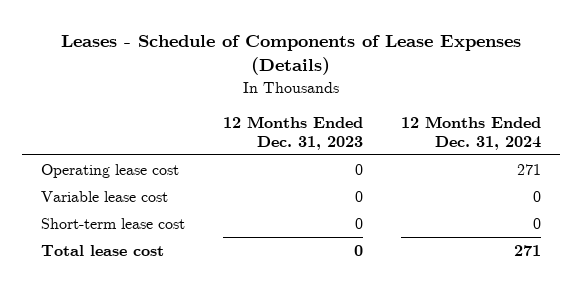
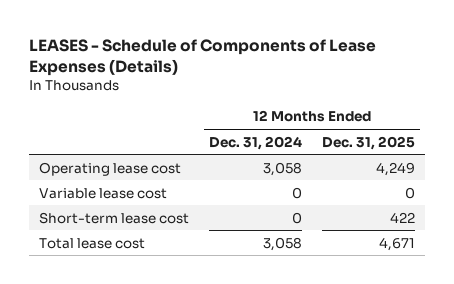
[61,34,522,76] Leases - Schedule of Components of Lease Expenses (Details) -> [29,38,377,76] LEASES - Schedule of Components of Lease Expenses (Details)
[223,115,364,150] 12 Months Ended Dec. 31, 2023 -> none
none -> [321,135,415,150] Dec. 31, 2025
[517,164,542,176] 271 -> [263,161,303,176] 3,058
[514,245,542,257] 271 -> [263,236,303,251] 3,058

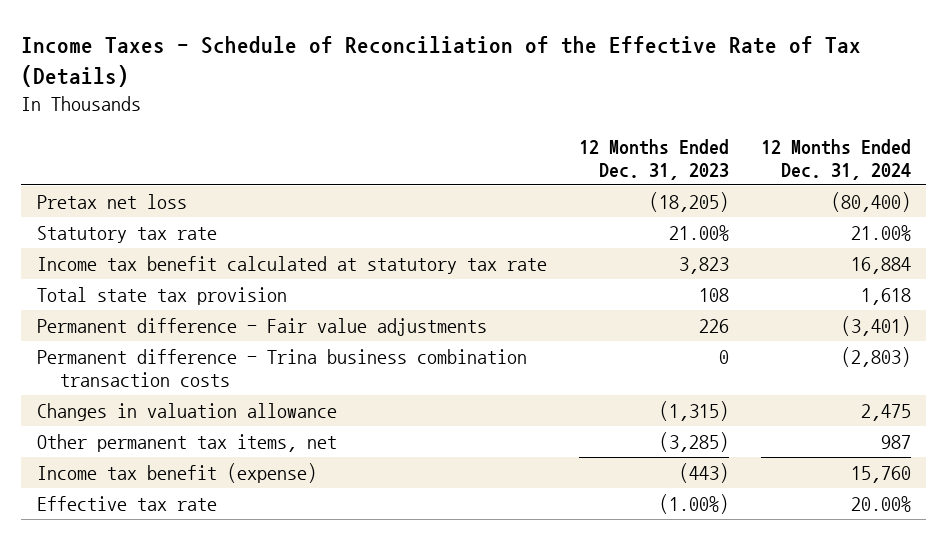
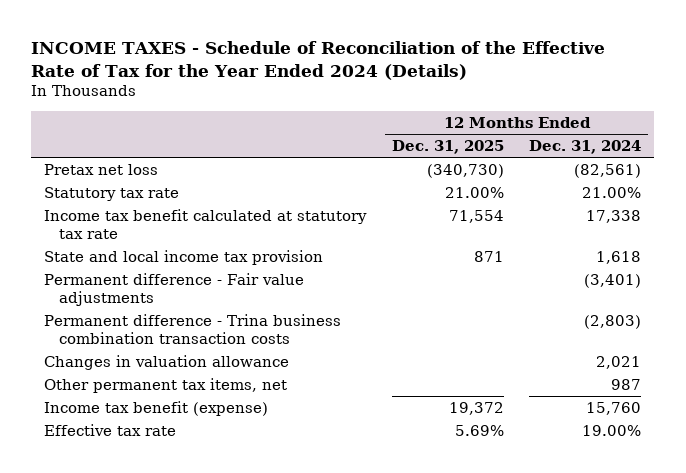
[20,36,861,88] Income Taxes - Schedule of Reconciliation of the Effective Rate of Tax (Details) -> [31,40,606,80] INCOME TAXES - Schedule of Reconciliation of the Effective Rate of Tax for the Year Ended 2024 (Details)
[578,138,729,180] 12 Months Ended Dec. 31, 2023 -> none
none -> [391,139,504,154] Dec. 31, 2025
[830,192,911,213] (80,400) -> [574,163,642,178] (82,561)
[850,257,911,275] 16,884 -> [586,209,642,223] 17,338
[36,287,287,306] Total state tax provision -> [44,249,324,265] State and local income tax provision
[860,404,911,422] 2,475 -> [596,355,642,369] 2,021
[850,496,911,513] 20.00% -> [582,424,642,436] 19.00%

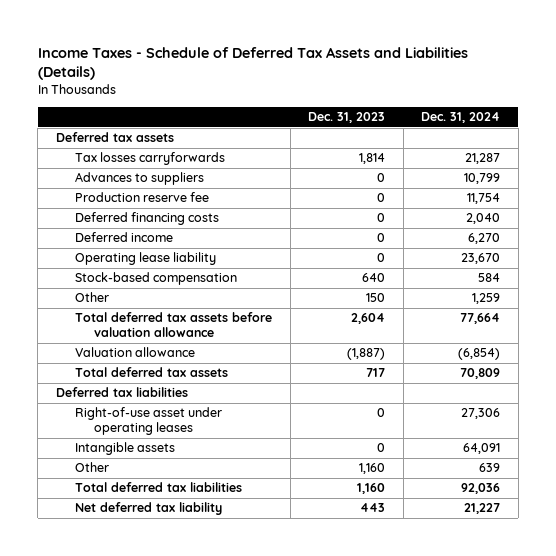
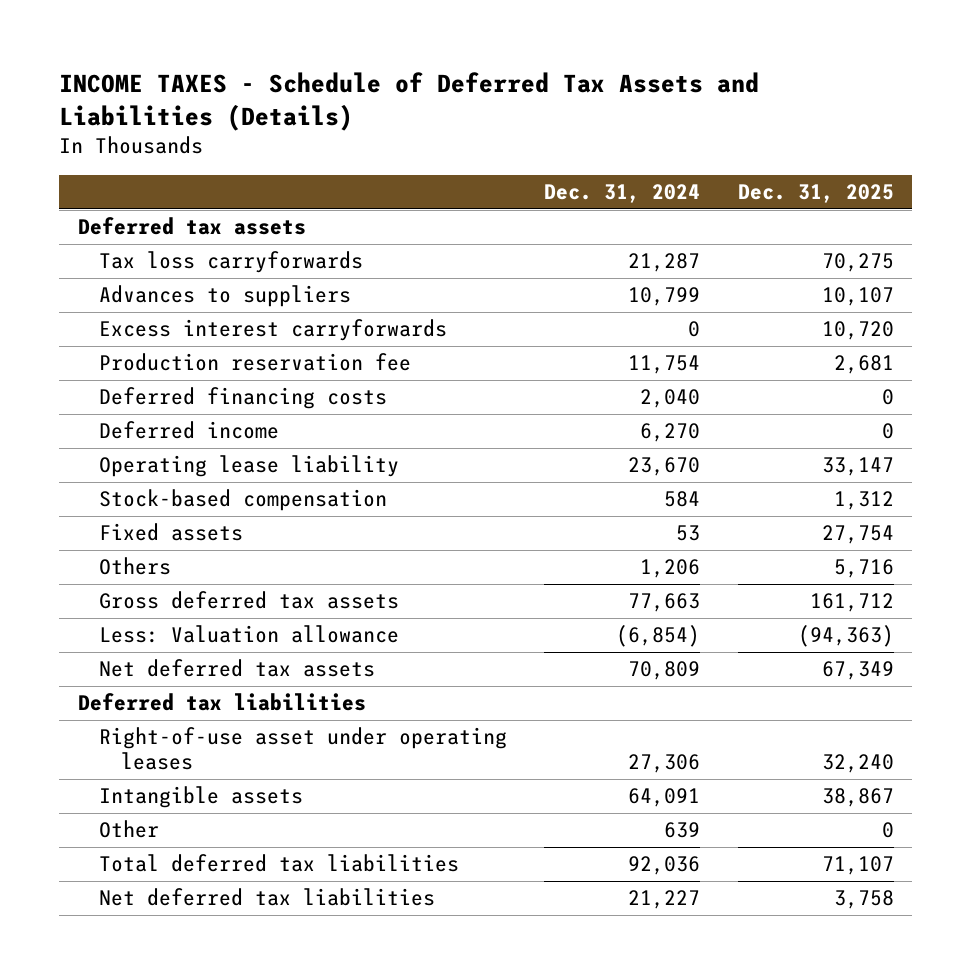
[37,46,468,81] Income Taxes - Schedule of Deferred Tax Assets and Liabilities (Details) -> [58,71,759,131] INCOME TAXES - Schedule of Deferred Tax Assets and Liabilities (Details)
[308,112,386,124] Dec. 31, 2023 -> none
none -> [737,184,894,204] Dec. 31, 2025
[75,152,226,166] Tax losses carryforwards -> [99,251,364,274] Tax loss carryforwards
none -> [99,319,448,342] Excess interest carryforwards
[75,192,210,203] Production reserve fee -> [99,353,412,372] Production reservation fee
none -> [99,523,244,542] Fixed assets
[75,292,110,303] Other -> [99,557,172,576] Others
[472,293,501,305] 1,259 -> [640,559,701,579] 1,206
[75,312,273,338] Total deferred tax assets before valuation allowance -> [99,591,400,610] Gross deferred tax assets
[460,313,501,325] 77,664 -> [628,593,701,613] 77,663
[75,347,196,358] Valuation allowance -> [99,625,400,644] Less: Valuation allowance
[75,367,229,378] Total deferred tax assets -> [99,659,376,678] Net deferred tax assets
[75,502,223,516] Net deferred tax liability -> [99,888,436,907] Net deferred tax liabilities

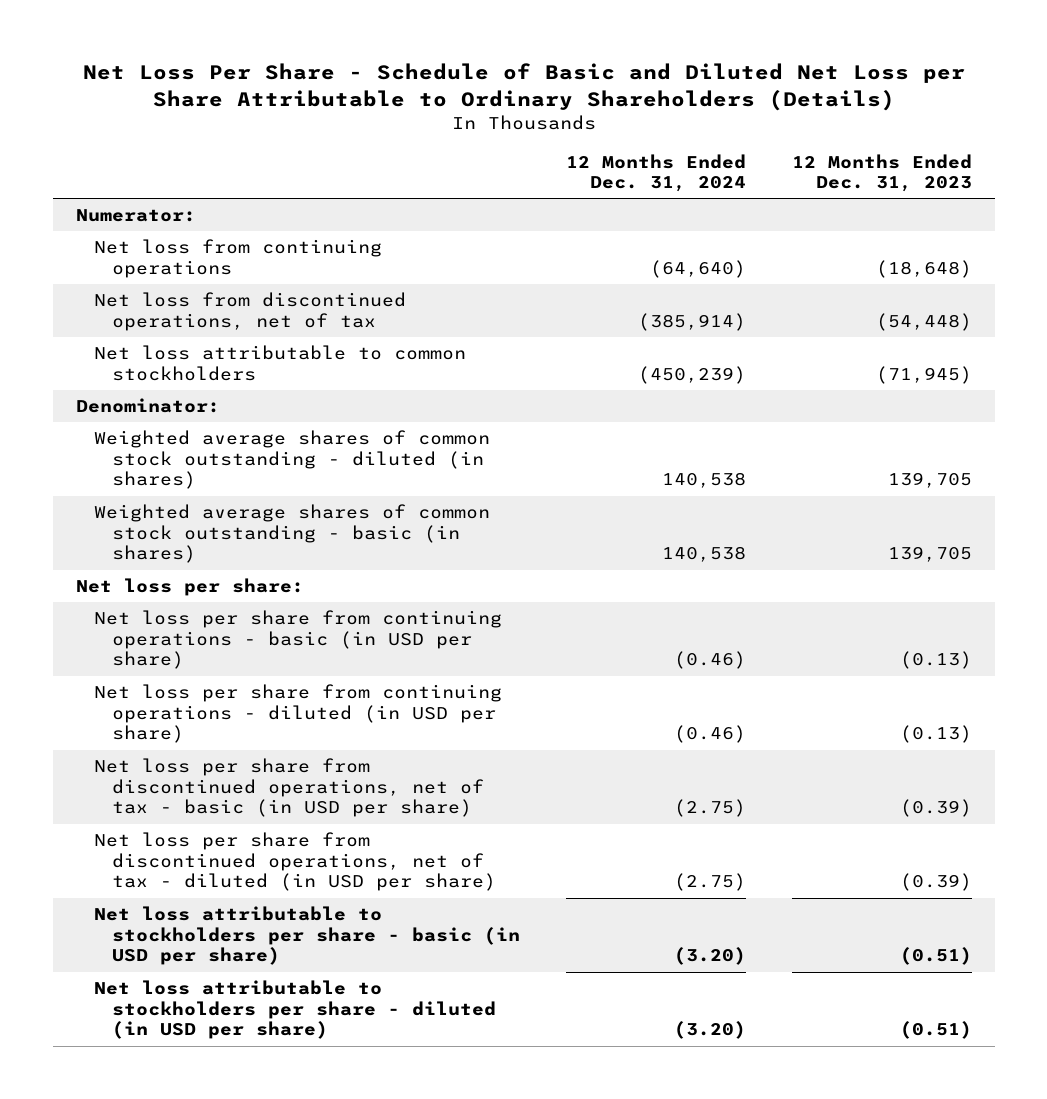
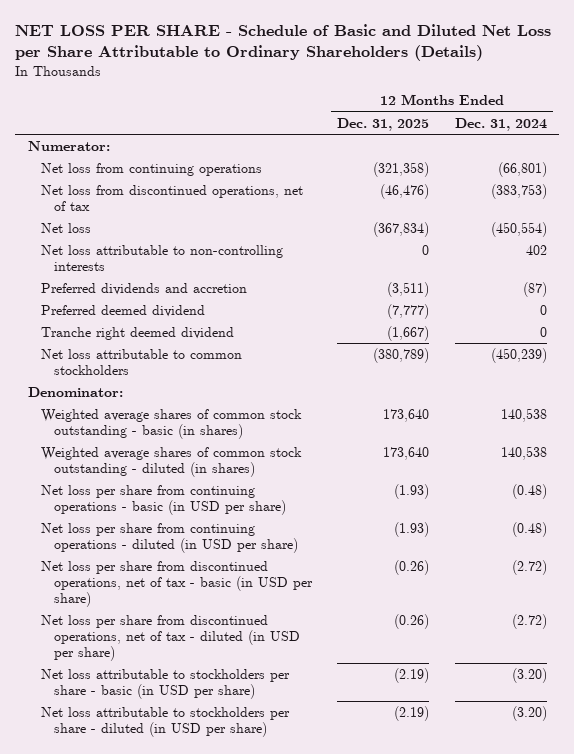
[82,63,965,111] Net Loss Per Share - Schedule of Basic and Diluted Net Loss per Share Attributable to Ordinary Shareholders (Details) -> [14,24,551,62] NET LOSS PER SHARE - Schedule of Basic and Diluted Net Loss per Share Attributable to Ordinary Shareholders (Details)
[791,153,972,193] 12 Months Ended Dec. 31, 2023 -> none
none -> [337,117,430,131] Dec. 31, 2025
[649,259,746,278] (64,640) -> [497,161,547,177] (66,801)
[637,312,746,331] (385,914) -> [490,183,547,199] (383,753)
none -> [40,222,91,233] Net loss
none -> [40,244,283,271] Net loss attributable to non-controlling interests
none -> [40,282,247,295] Preferred dividends and accretion
none -> [40,304,205,317] Preferred deemed dividend
none -> [40,326,234,340] Tranche right deemed dividend
[75,577,304,596] Net loss per share: -> none
[93,429,490,490] Weighted average shares of common stock outstanding - diluted (in shares) -> [40,446,302,477] Weighted average shares of common stock outstanding - diluted (in shares)
[673,651,746,670] (0.46) -> [511,483,547,499] (0.48)
[673,725,746,744] (0.46) -> [511,521,547,537] (0.48)
[673,799,746,818] (2.75) -> [511,559,547,575] (2.72)
[673,873,746,892] (2.75) -> [511,613,547,629] (2.72)

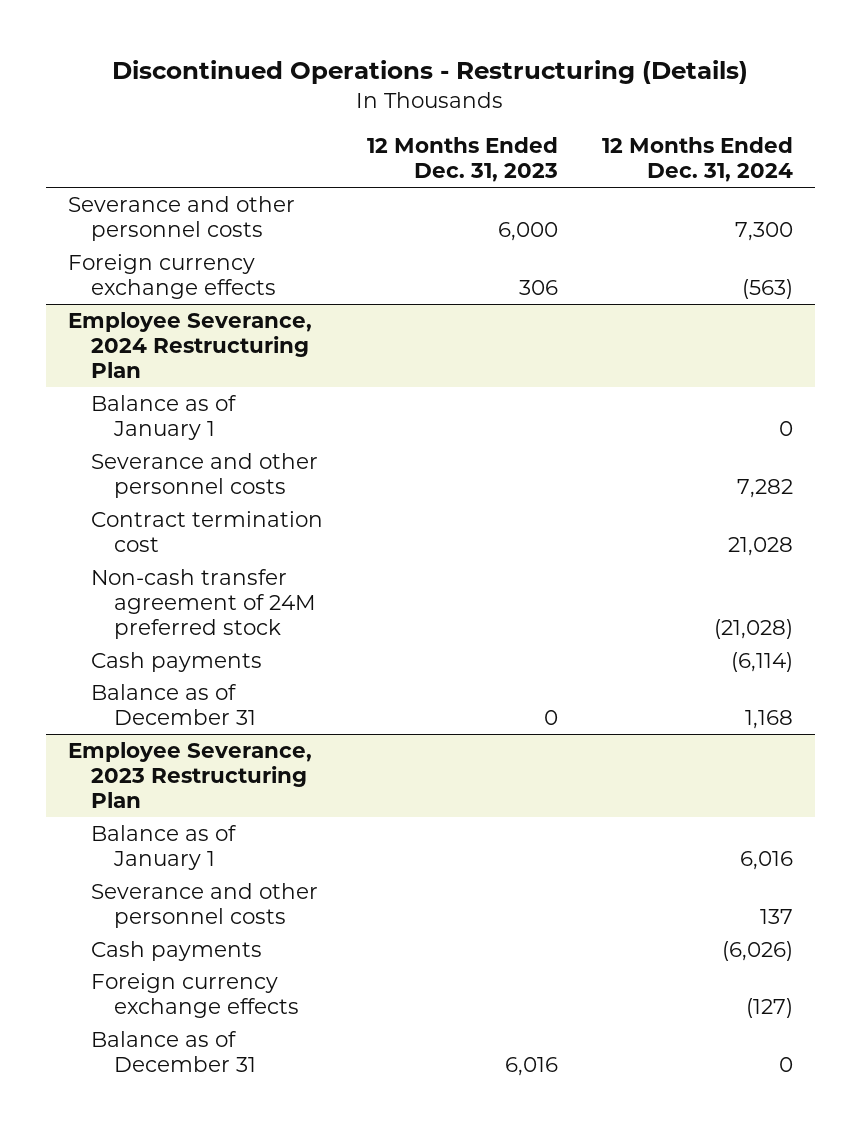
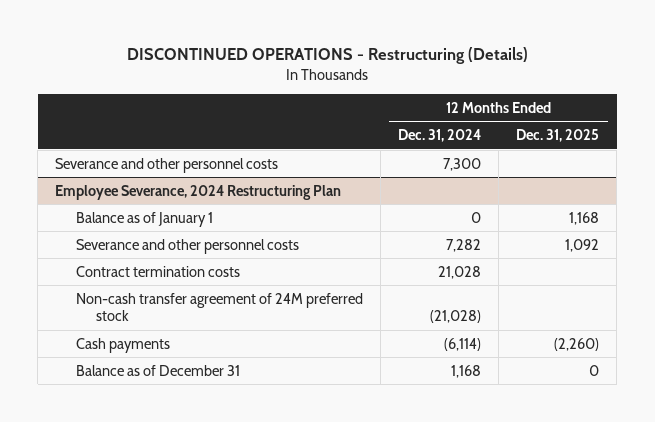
[112,60,749,85] Discontinued Operations - Restructuring (Details) -> [127,47,529,65] DISCONTINUED OPERATIONS - Restructuring (Details)
[366,137,558,183] 12 Months Ended Dec. 31, 2023 -> none
none -> [516,129,600,143] Dec. 31, 2025
[68,253,276,299] Foreign currency exchange effects -> none
[90,510,323,552] Contract termination cost -> [75,265,240,277] Contract termination costs
[68,741,313,809] Employee Severance, 2023 Restructuring Plan -> none
[90,824,237,870] Balance as of January 1 -> none
[90,882,318,928] Severance and other personnel costs -> none
[90,940,262,961] Cash payments -> none
[90,972,299,1018] Foreign currency exchange effects -> none
[90,1030,256,1072] Balance as of December 31 -> none

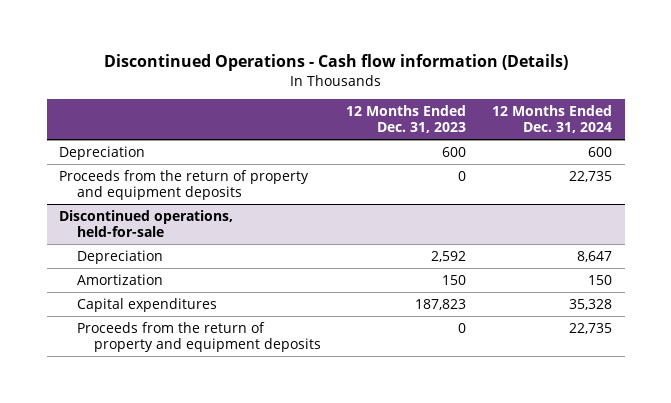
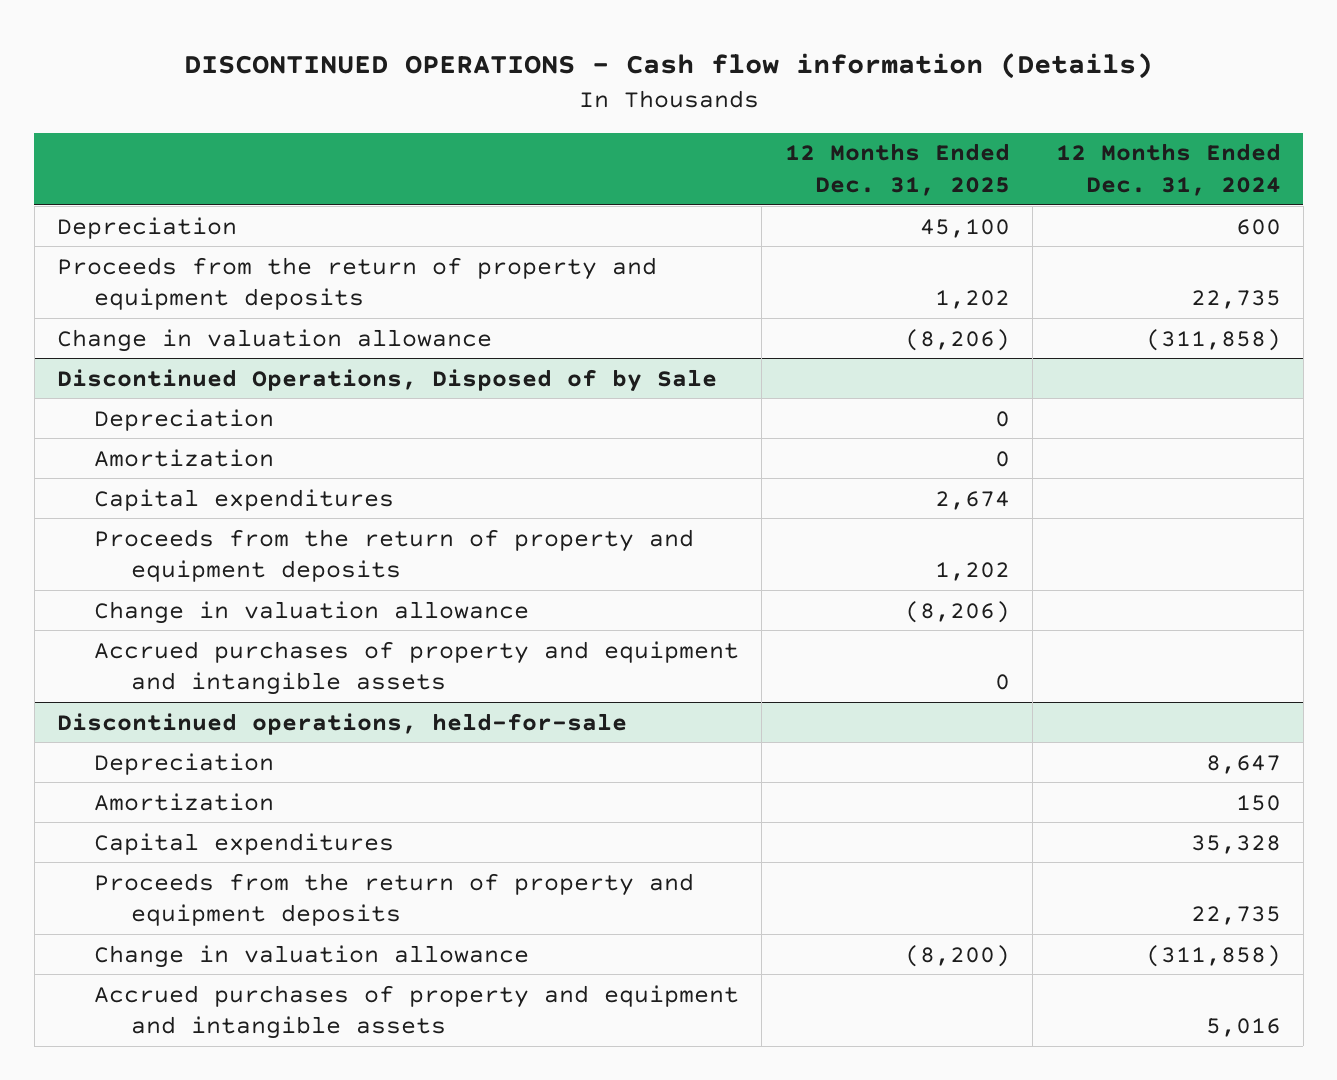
[103,54,568,72] Discontinued Operations - Cash flow information (Details) -> [183,53,1153,80] DISCONTINUED OPERATIONS - Cash flow information (Details)
[346,104,467,134] 12 Months Ended Dec. 31, 2023 -> none
none -> [784,143,1010,196] 12 Months Ended Dec. 31, 2025
none -> [56,328,492,352] Change in valuation allowance
none -> [56,368,717,392] Discontinued Operations, Disposed of by Sale
none -> [94,408,275,431] Depreciation
none -> [94,448,275,467] Amortization
none -> [94,488,395,511] Capital expenditures
none -> [94,528,695,583] Proceeds from the return of property and equipment deposits
none -> [94,600,530,624] Change in valuation allowance
none -> [94,640,740,696] Accrued purchases of property and equipment and intangible assets
none -> [94,944,530,968] Change in valuation allowance
none -> [94,984,740,1040] Accrued purchases of property and equipment and intangible assets

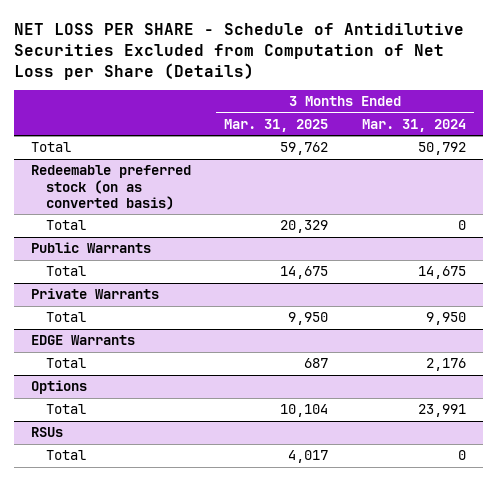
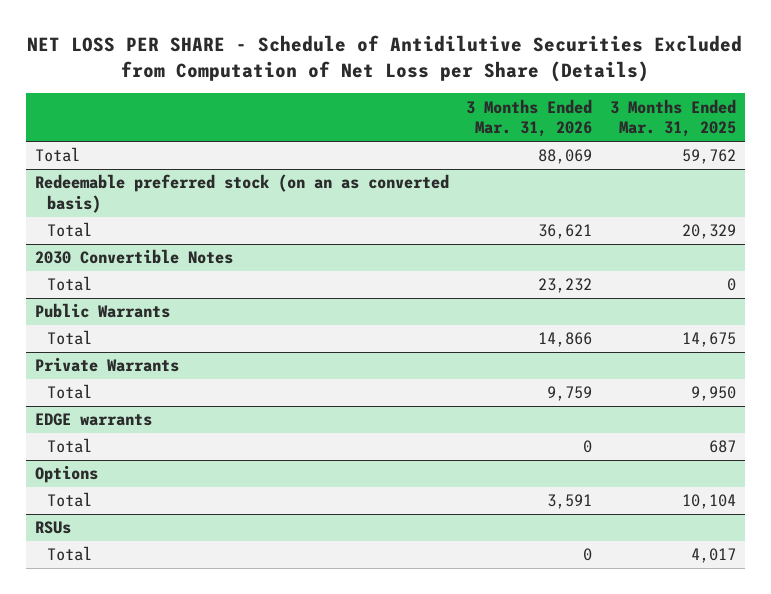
[361,118,466,132] Mar. 31, 2024 -> none
none -> [466,98,593,138] 3 Months Ended Mar. 31, 2026
[30,165,191,211] Redeemable preferred stock (on as converted basis) -> [34,174,449,214] Redeemable preferred stock (on an as converted basis)
none -> [34,249,233,265] 2030 Convertible Notes
none -> [46,276,92,292] Total
[30,335,135,346] EDGE Warrants -> [34,413,152,427] EDGE warrants

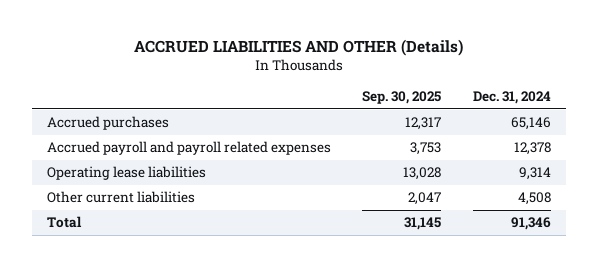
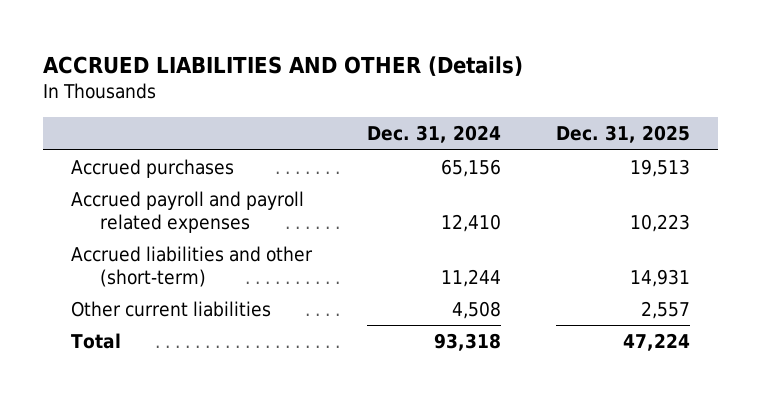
[362,90,442,104] Sep. 30, 2025 -> none
none -> [556,125,691,144] Dec. 31, 2025
[47,166,207,181] Operating lease liabilities -> none
[510,117,551,131] 65,146 -> [441,159,502,178] 65,156
[513,142,551,156] 12,378 -> [441,213,502,232] 12,410
none -> [71,246,314,287] Accrued liabilities and other (short-term)
[510,217,551,231] 91,346 -> [434,333,502,352] 93,318

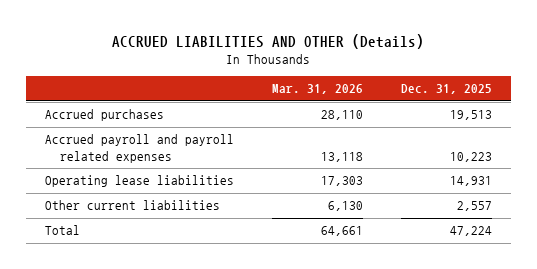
[367,125,502,144] Dec. 31, 2024 -> none
none -> [271,84,363,95] Mar. 31, 2026
[71,246,314,287] Accrued liabilities and other (short-term) -> [44,175,234,188] Operating lease liabilities

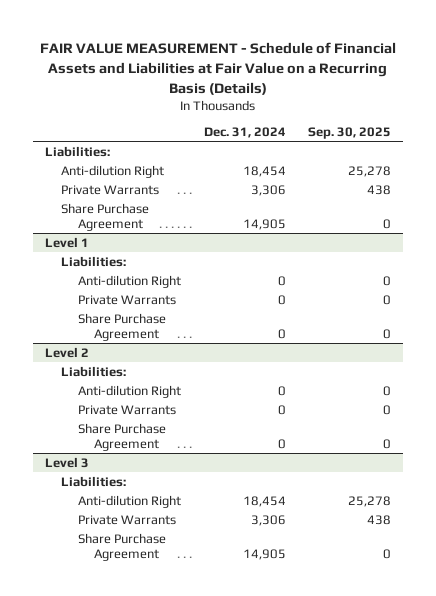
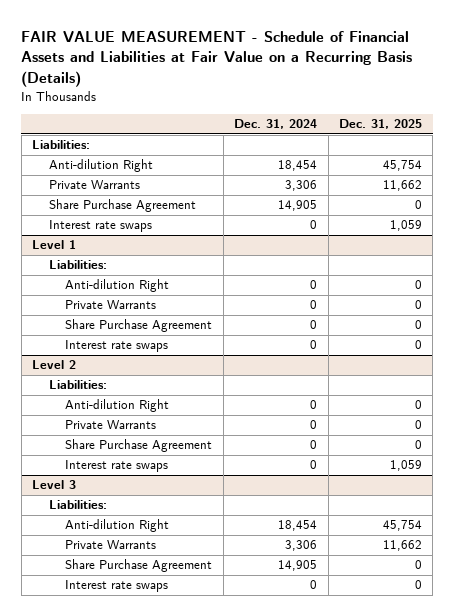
[308,127,392,140] Sep. 30, 2025 -> none
none -> [338,119,422,130] Dec. 31, 2025
none -> [48,220,152,233] Interest rate swaps
none -> [65,340,169,353] Interest rate swaps
none -> [65,460,169,473] Interest rate swaps
none -> [65,580,169,593] Interest rate swaps

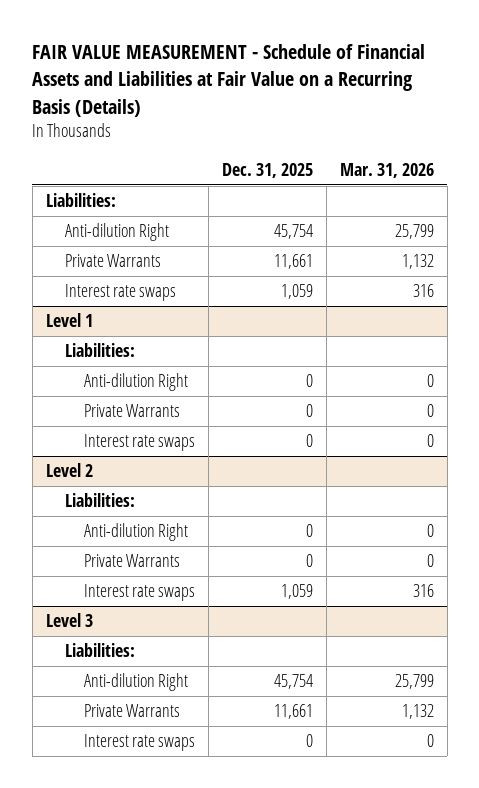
[234,119,318,130] Dec. 31, 2024 -> none
none -> [339,162,434,178] Mar. 31, 2026
[48,199,196,213] Share Purchase Agreement -> none
[382,180,422,192] 11,662 -> [273,254,313,270] 11,661
[65,319,213,333] Share Purchase Agreement -> none
[65,439,213,453] Share Purchase Agreement -> none
[65,559,213,573] Share Purchase Agreement -> none
[382,540,422,552] 11,662 -> [273,704,313,720] 11,661

